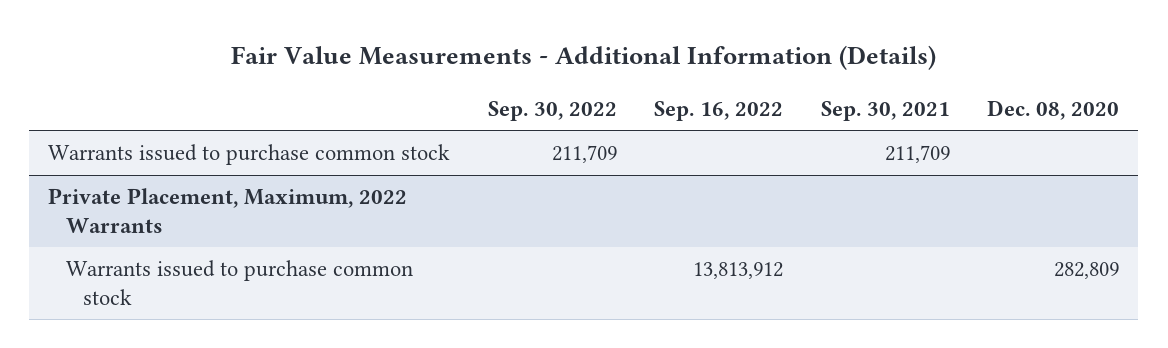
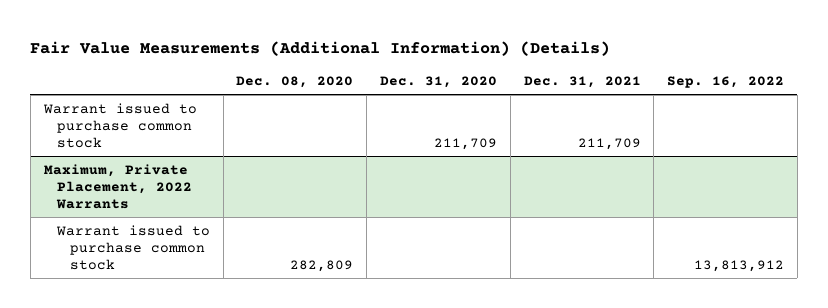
[230,45,936,71] Fair Value Measurements - Additional Information (Details) -> [30,41,611,57] Fair Value Measurements (Additional Information) (Details)
[487,100,617,121] Sep. 30, 2022 -> none
[820,100,950,121] Sep. 30, 2021 -> none
none -> [380,76,498,89] Dec. 31, 2020
none -> [523,76,641,89] Dec. 31, 2021
[48,144,451,166] Warrants issued to purchase common stock -> [42,102,197,149] Warrant issued to purchase common stock
[48,188,408,233] Private Placement, Maximum, 2022 Warrants -> [43,163,192,210] Maximum, Private Placement, 2022 Warrants
[65,260,413,305] Warrants issued to purchase common stock -> [55,224,210,271] Warrant issued to purchase common stock

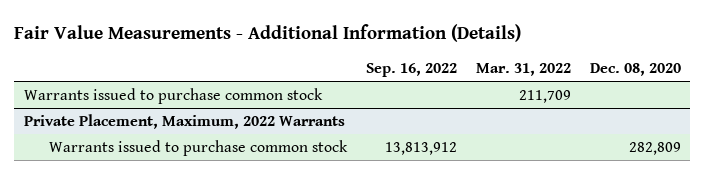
[30,41,611,57] Fair Value Measurements (Additional Information) (Details) -> [14,24,522,43] Fair Value Measurements - Additional Information (Details)
[380,76,498,89] Dec. 31, 2020 -> none
[523,76,641,89] Dec. 31, 2021 -> none
none -> [475,63,571,77] Mar. 31, 2022
[42,102,197,149] Warrant issued to purchase common stock -> [23,88,323,105] Warrants issued to purchase common stock
[43,163,192,210] Maximum, Private Placement, 2022 Warrants -> [23,114,345,130] Private Placement, Maximum, 2022 Warrants
[55,224,210,271] Warrant issued to purchase common stock -> [48,140,348,157] Warrants issued to purchase common stock

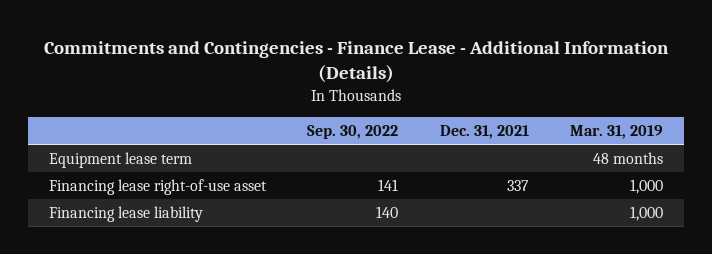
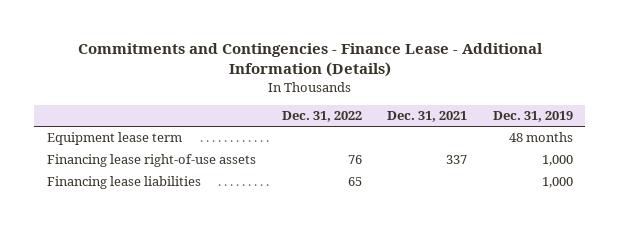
[307,125,399,140] Sep. 30, 2022 -> none
[570,125,664,140] Mar. 31, 2019 -> none
none -> [281,110,362,122] Dec. 31, 2022
none -> [492,110,573,122] Dec. 31, 2019
[49,179,268,196] Financing lease right-of-use asset -> [47,154,257,168] Financing lease right-of-use assets
[49,206,204,223] Financing lease liability -> [47,176,202,190] Financing lease liabilities

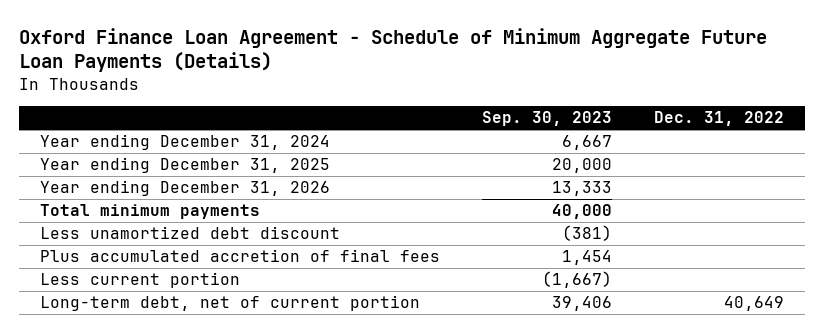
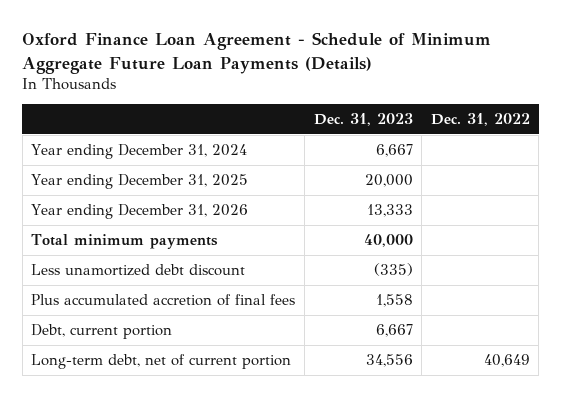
[481,111,612,127] Sep. 30, 2023 -> none
none -> [313,112,413,126] Dec. 31, 2023
[40,272,241,289] Less current portion -> [31,324,173,340] Debt, current portion

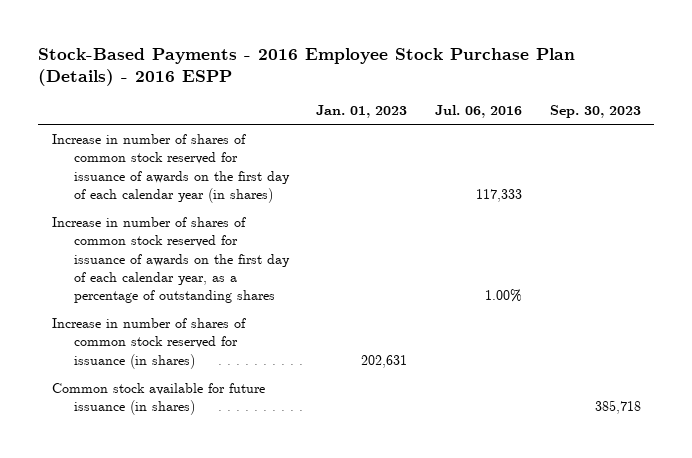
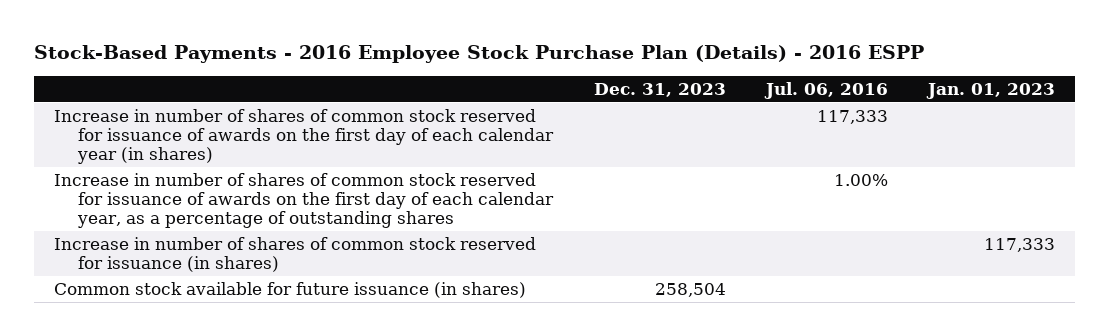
[549,105,641,119] Sep. 30, 2023 -> none
none -> [593,82,726,97] Dec. 31, 2023
[361,354,408,368] 202,631 -> [983,238,1055,253] 117,333

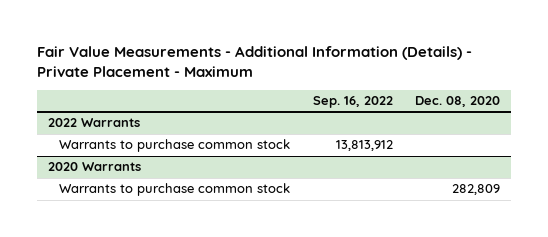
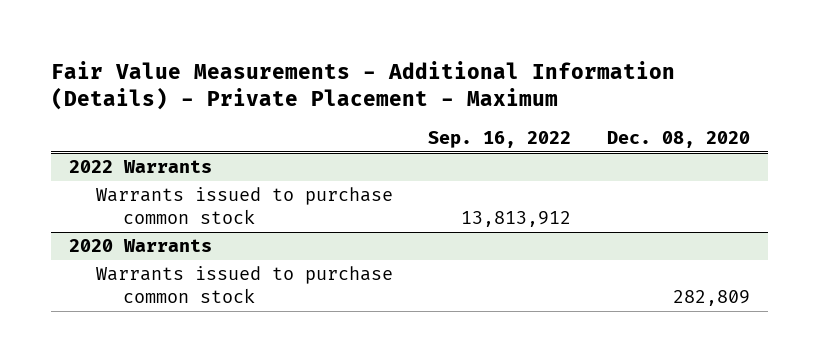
[59,139,291,153] Warrants to purchase common stock -> [95,187,393,225] Warrants issued to purchase common stock
[59,183,291,197] Warrants to purchase common stock -> [95,266,393,304] Warrants issued to purchase common stock

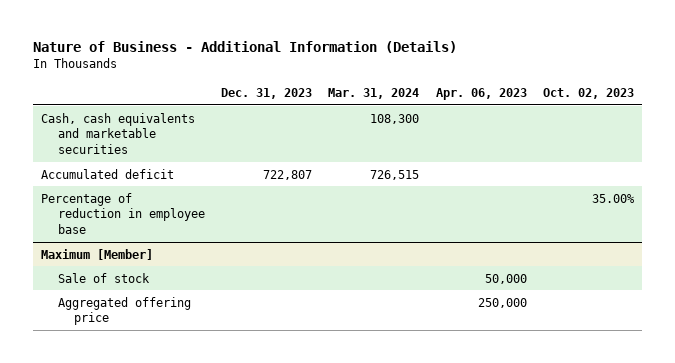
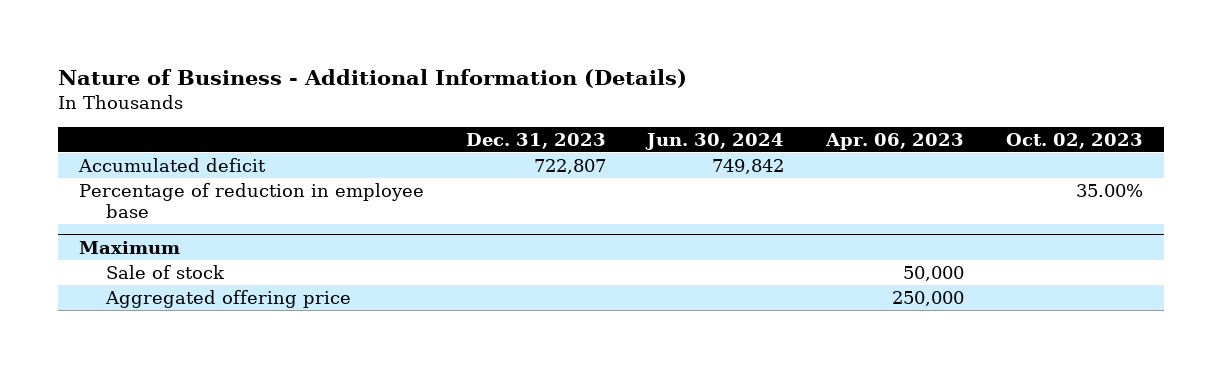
[328,88,420,100] Mar. 31, 2024 -> none
none -> [645,132,785,150] Jun. 30, 2024
[41,112,196,155] Cash, cash equivalents and marketable securities -> none
[41,248,154,260] Maximum [Member] -> [78,240,180,254] Maximum

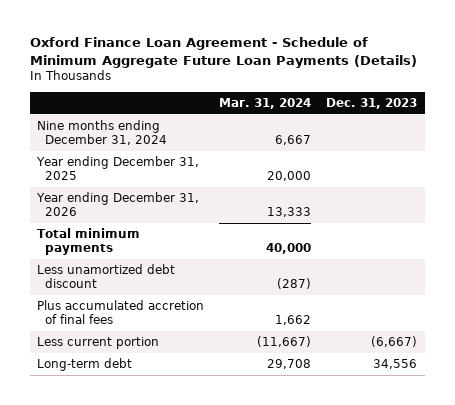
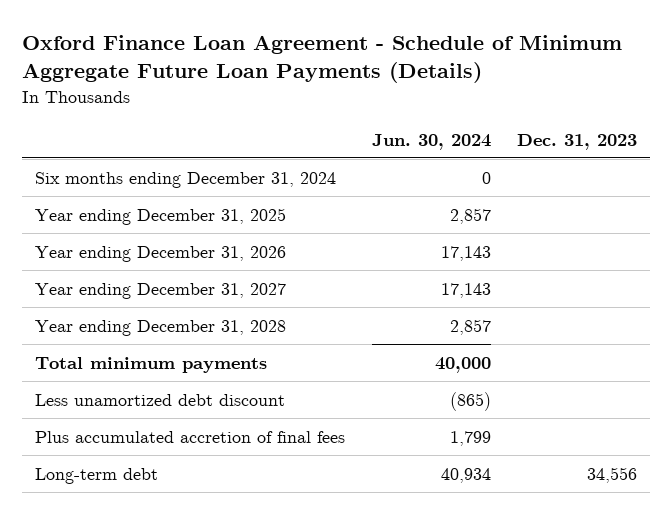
[219,97,312,109] Mar. 31, 2024 -> none
none -> [371,133,491,150] Jun. 30, 2024
[37,120,168,146] Nine months ending December 31, 2024 -> [35,171,337,188] Six months ending December 31, 2024
none -> [35,282,287,299] Year ending December 31, 2027
none -> [35,319,287,336] Year ending December 31, 2028
[37,337,160,350] Less current portion -> none

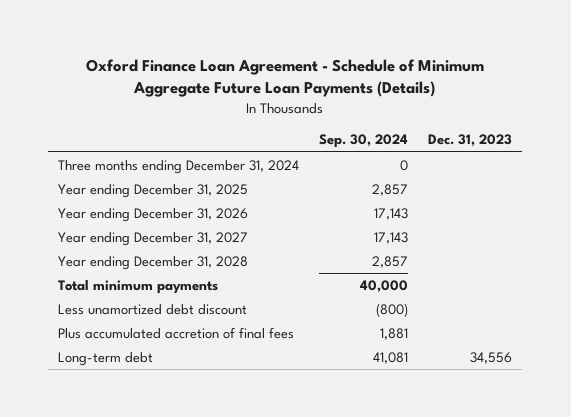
[371,133,491,150] Jun. 30, 2024 -> none
none -> [319,134,409,149] Sep. 30, 2024
[35,171,337,188] Six months ending December 31, 2024 -> [58,160,300,175] Three months ending December 31, 2024

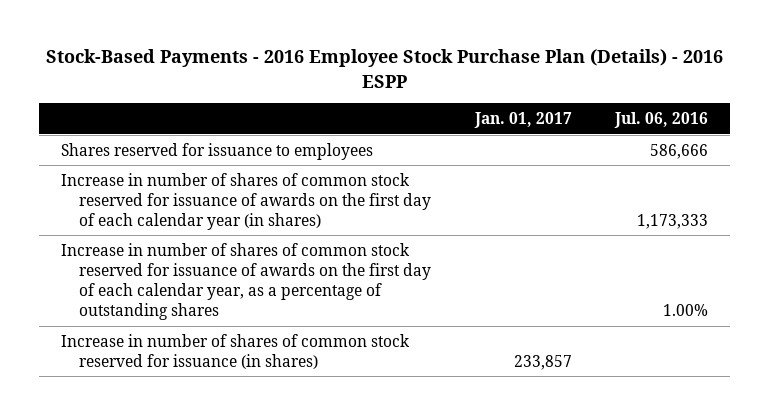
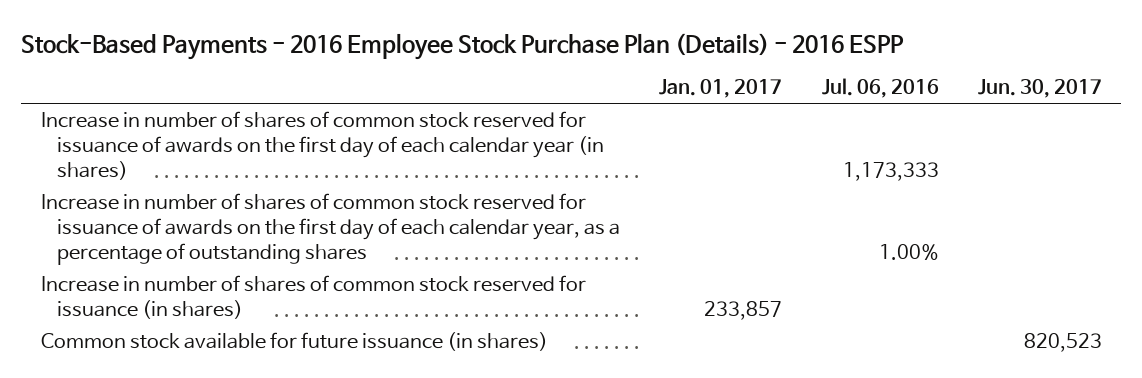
none -> [977,79,1102,99] Jun. 30, 2017
[60,142,373,160] Shares reserved for issuance to employees -> none
none -> [40,332,548,352] Common stock available for future issuance (in shares)

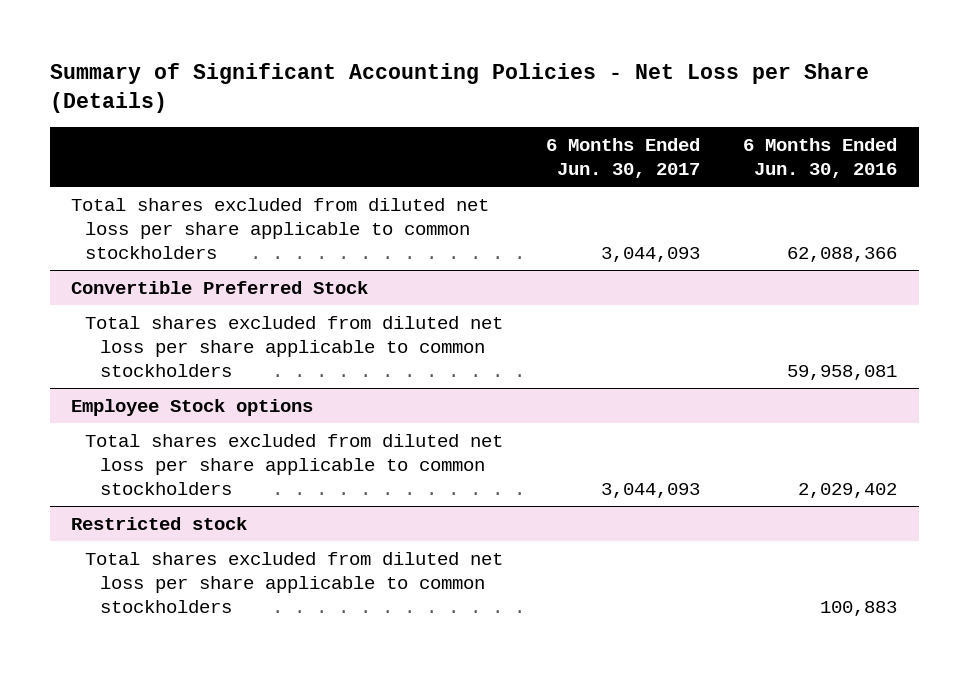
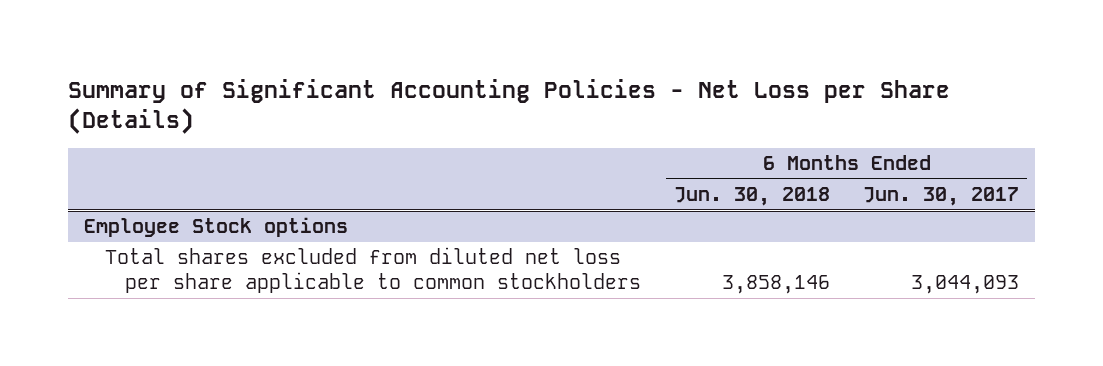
[743,137,898,178] 6 Months Ended Jun. 30, 2016 -> none
none -> [674,187,831,207] Jun. 30, 2018
[71,197,490,259] Total shares excluded from diluted net loss per share applicable to common stockholders -> none
[71,280,369,294] Convertible Preferred Stock -> none
[85,315,504,377] Total shares excluded from diluted net loss per share applicable to common stockholders -> none
[71,516,248,530] Restricted stock -> none
[85,551,504,613] Total shares excluded from diluted net loss per share applicable to common stockholders -> none

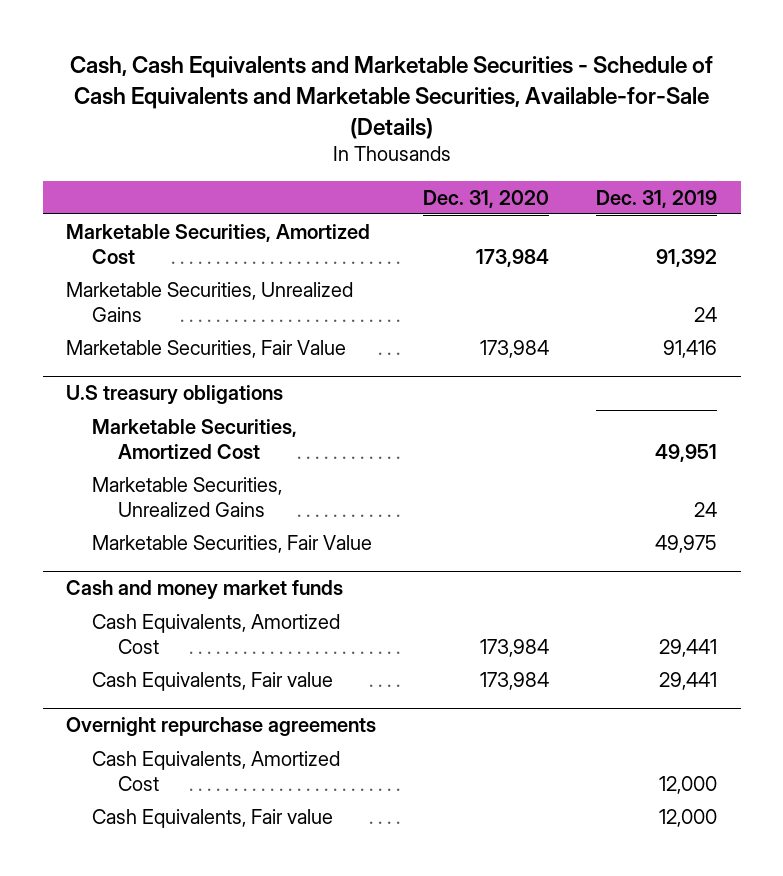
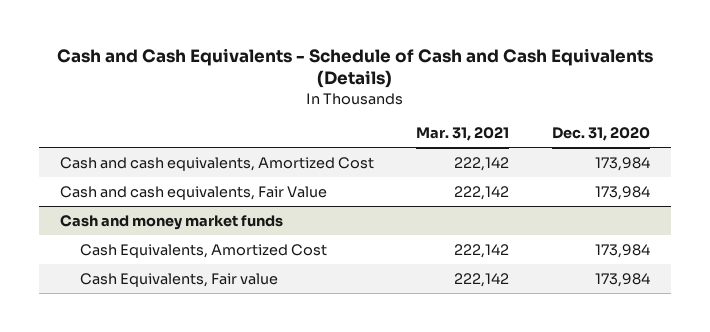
[69,56,713,139] Cash, Cash Equivalents and Marketable Securities - Schedule of Cash Equivalents and Marketable Securities, Available-for-Sale (Details) -> [56,47,653,89] Cash and Cash Equivalents - Schedule of Cash and Cash Equivalents (Details)
[596,189,718,208] Dec. 31, 2019 -> none
none -> [416,127,510,142] Mar. 31, 2021
[66,281,354,323] Marketable Securities, Unrealized Gains -> none
[66,385,284,406] U.S treasury obligations -> none
[92,418,298,460] Marketable Securities, Amortized Cost -> none
[92,476,283,518] Marketable Securities, Unrealized Gains -> none
[92,534,373,553] Marketable Securities, Fair Value -> none
[66,223,371,265] Marketable Securities, Amortized Cost -> [60,156,375,171] Cash and cash equivalents, Amortized Cost
[66,339,347,358] Marketable Securities, Fair Value -> [60,185,328,200] Cash and cash equivalents, Fair Value
[66,717,377,737] Overnight repurchase agreements -> none
[92,750,341,792] Cash Equivalents, Amortized Cost -> none
[92,808,334,828] Cash Equivalents, Fair value -> none

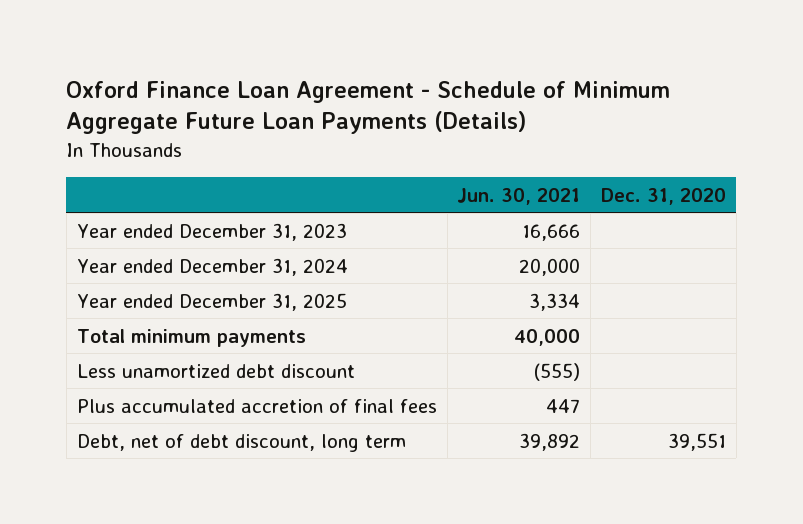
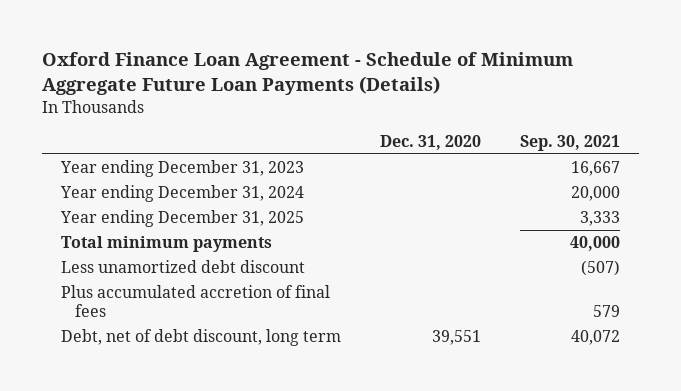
[457,187,581,205] Jun. 30, 2021 -> none
none -> [519,134,620,151] Sep. 30, 2021
[76,222,347,241] Year ended December 31, 2023 -> [60,160,305,178] Year ending December 31, 2023
[76,257,348,276] Year ended December 31, 2024 -> [60,185,305,203] Year ending December 31, 2024
[76,292,347,311] Year ended December 31, 2025 -> [60,210,305,228] Year ending December 31, 2025

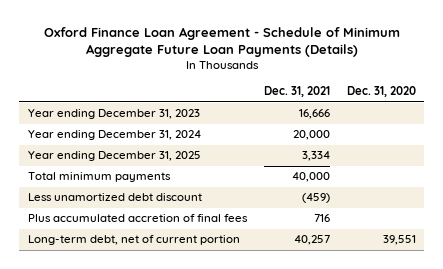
[519,134,620,151] Sep. 30, 2021 -> none
none -> [263,86,330,98] Dec. 31, 2021
[61,329,342,347] Debt, net of debt discount, long term -> [27,235,240,246] Long-term debt, net of current portion

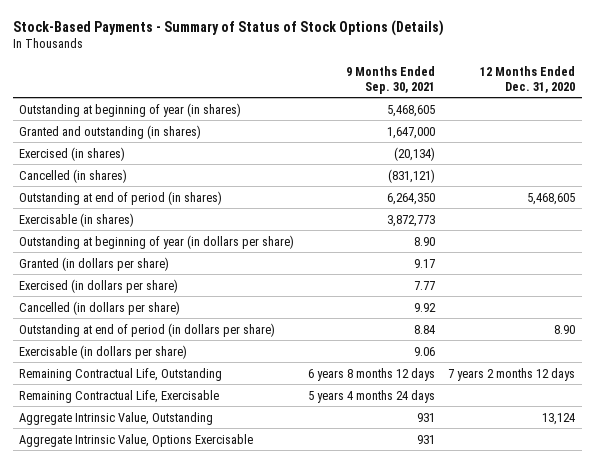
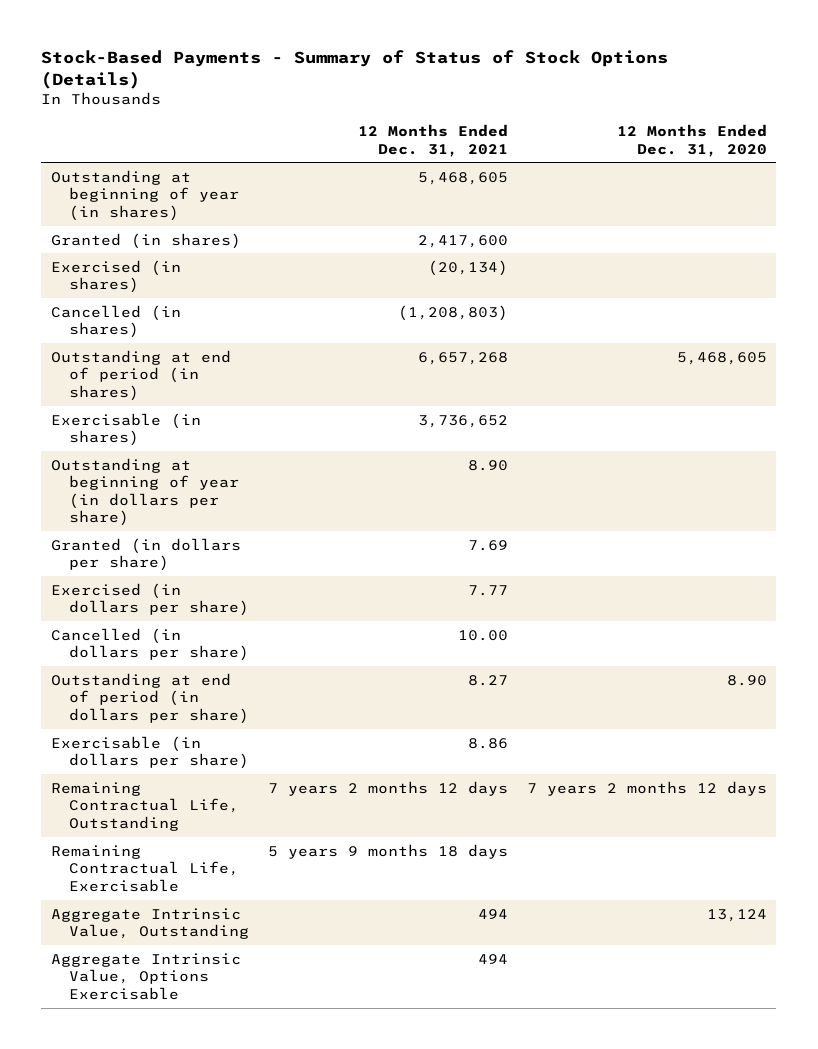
[345,66,435,94] 9 Months Ended Sep. 30, 2021 -> none
none -> [357,124,508,157] 12 Months Ended Dec. 31, 2021
[19,124,202,139] Granted and outstanding (in shares) -> [50,232,241,249] Granted (in shares)

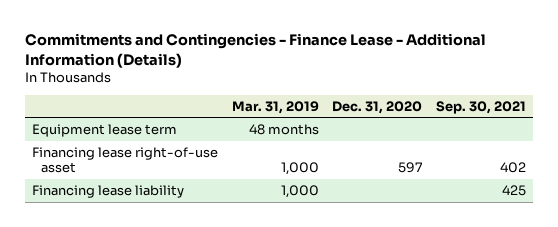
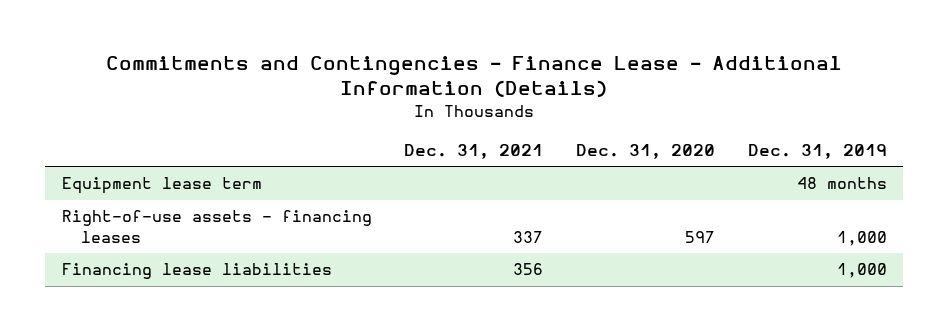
[231,100,319,114] Mar. 31, 2019 -> none
[436,100,527,114] Sep. 30, 2021 -> none
none -> [404,143,544,159] Dec. 31, 2021
none -> [747,143,887,159] Dec. 31, 2019
[31,146,218,174] Financing lease right-of-use asset -> [61,210,372,244] Right-of-use assets - financing leases
[31,184,184,198] Financing lease liability -> [61,263,332,280] Financing lease liabilities

